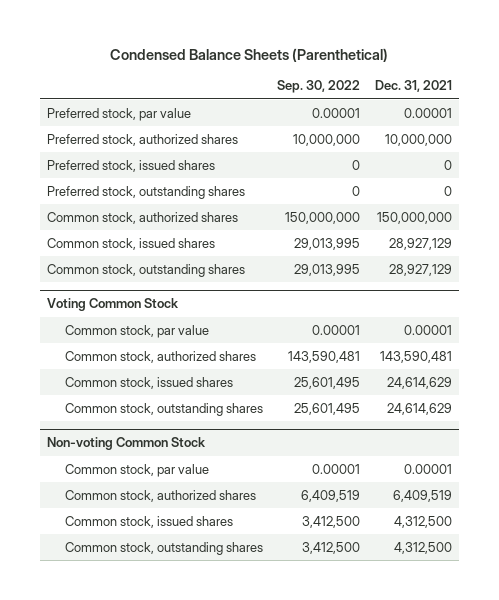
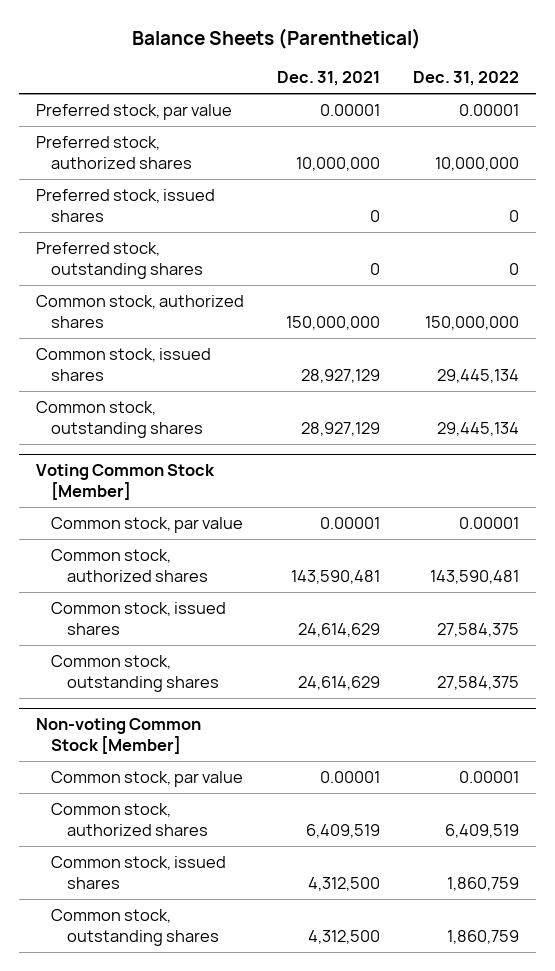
[110,47,389,62] Condensed Balance Sheets (Parenthetical) -> [132,27,422,49] Balance Sheets (Parenthetical)
[277,80,361,94] Sep. 30, 2022 -> none
none -> [413,71,520,87] Dec. 31, 2022
[47,298,180,312] Voting Common Stock -> [35,464,215,500] Voting Common Stock [Member]
[47,437,207,451] Non-voting Common Stock -> [35,718,201,754] Non-voting Common Stock [Member]

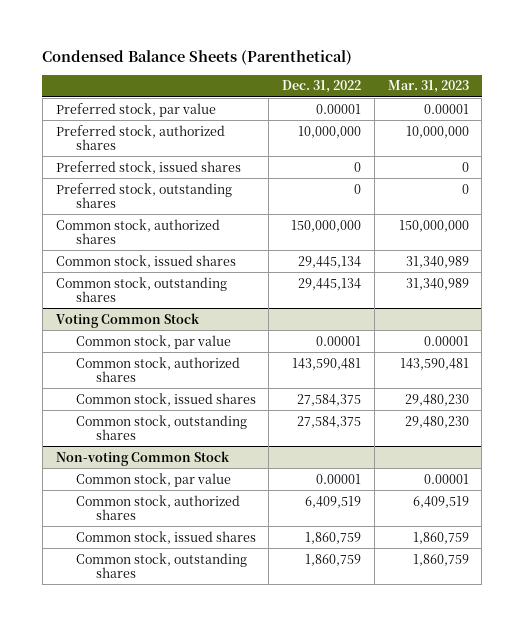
[132,27,422,49] Balance Sheets (Parenthetical) -> [42,49,353,65] Condensed Balance Sheets (Parenthetical)
[276,71,380,87] Dec. 31, 2021 -> none
none -> [387,80,469,94] Mar. 31, 2023
[35,464,215,500] Voting Common Stock [Member] -> [55,312,200,328] Voting Common Stock
[35,718,201,754] Non-voting Common Stock [Member] -> [55,450,230,466] Non-voting Common Stock

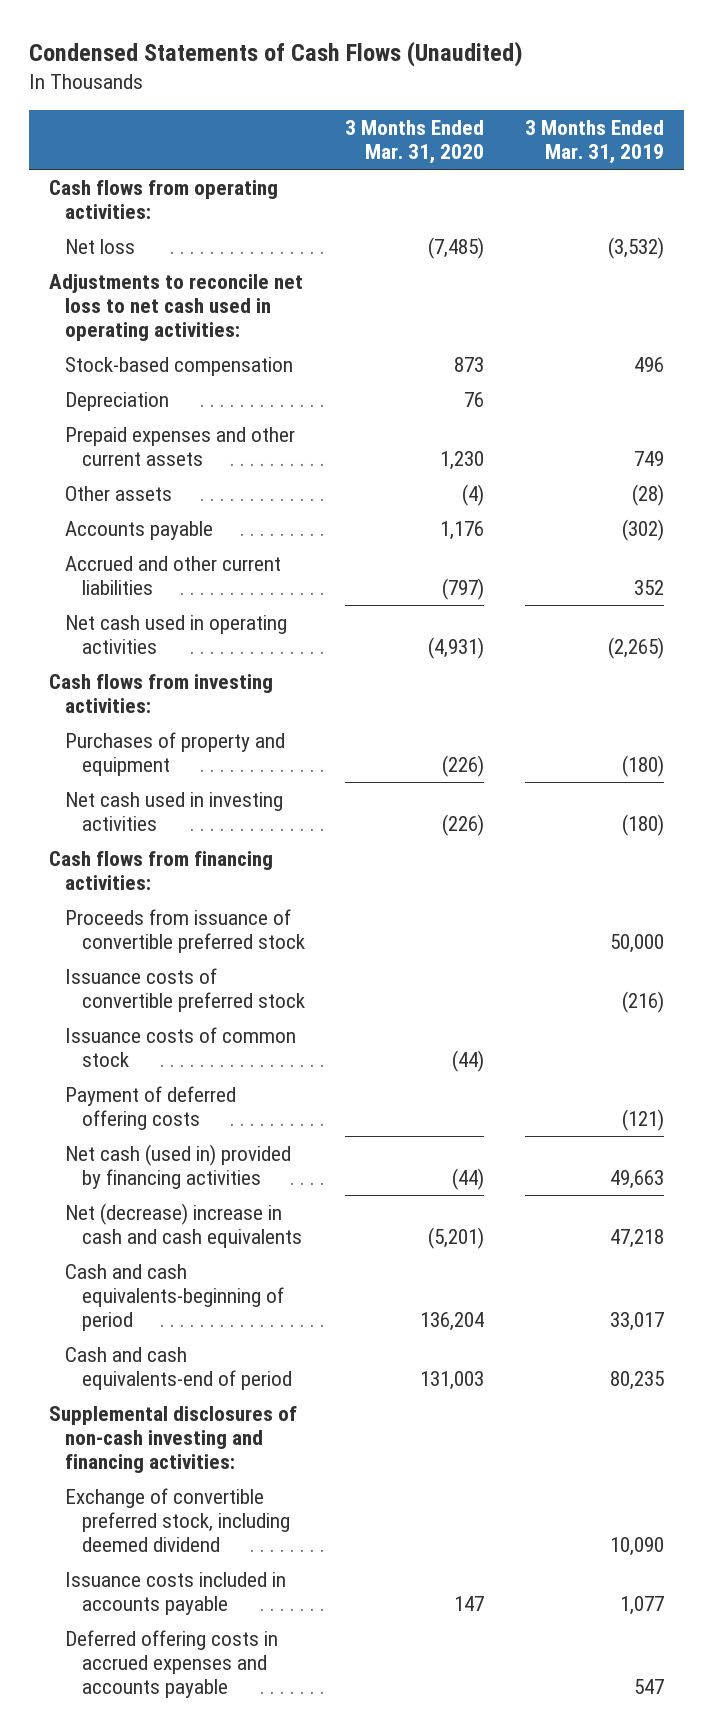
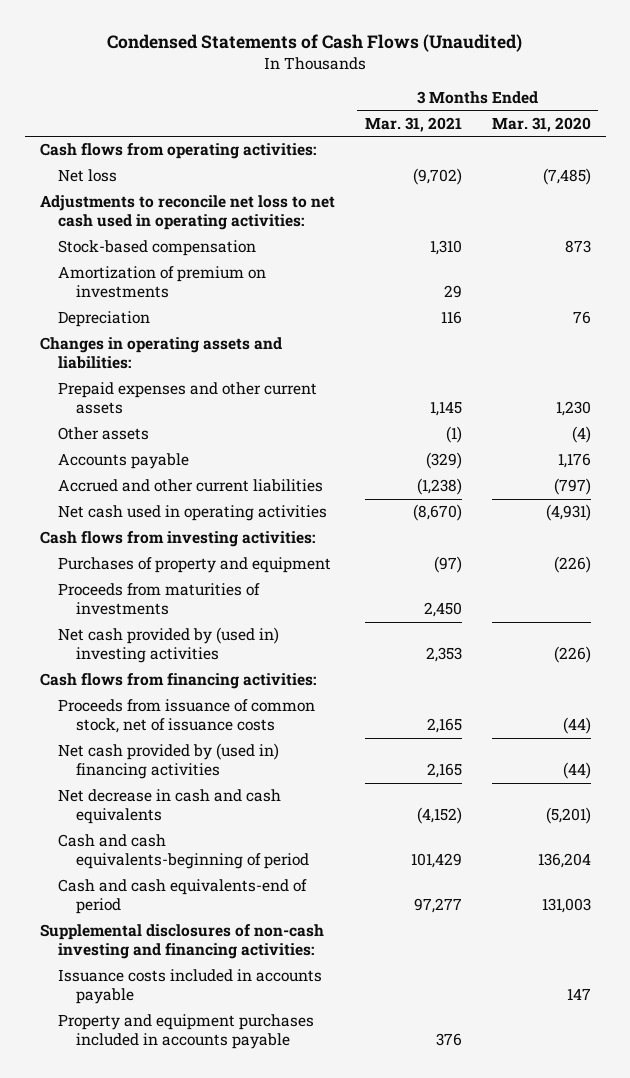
[524,119,664,164] 3 Months Ended Mar. 31, 2019 -> none
none -> [364,116,462,132] Mar. 31, 2021
none -> [57,266,266,299] Amortization of premium on investments
none -> [39,337,282,370] Changes in operating assets and liabilities:
none -> [57,583,260,616] Proceeds from maturities of investments
[65,791,284,832] Net cash used in investing activities -> [57,627,279,664] Net cash provided by (used in) investing activities
[65,908,306,954] Proceeds from issuance of convertible preferred stock -> none
[65,967,306,1013] Issuance costs of convertible preferred stock -> none
[65,1085,237,1131] Payment of deferred offering costs -> none
[65,1026,297,1068] Issuance costs of common stock -> [57,699,315,734] Proceeds from issuance of common stock, net of issuance costs
[65,1143,292,1190] Net cash (used in) provided by financing activities -> [57,743,279,780] Net cash provided by (used in) financing activities
[65,1202,303,1249] Net (decrease) increase in cash and cash equivalents -> [57,789,281,825] Net decrease in cash and cash equivalents
[65,1487,291,1553] Exchange of convertible preferred stock, including deemed dividend -> none
[65,1629,279,1699] Deferred offering costs in accrued expenses and accounts payable -> none
none -> [57,1014,314,1050] Property and equipment purchases included in accounts payable

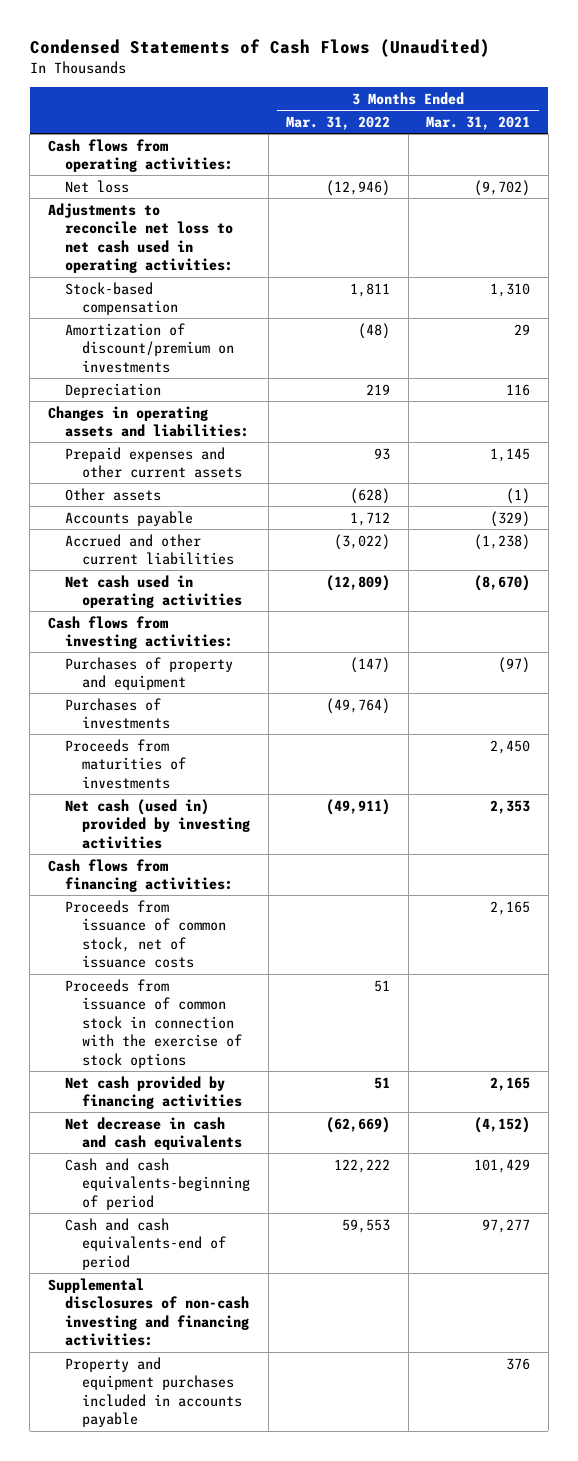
[491,116,591,132] Mar. 31, 2020 -> none
none -> [286,115,391,130] Mar. 31, 2022
[57,266,266,299] Amortization of premium on investments -> [65,322,235,373] Amortization of discount/premium on investments
none -> [65,697,171,730] Purchases of investments
[57,627,279,664] Net cash provided by (used in) investing activities -> [65,798,251,849] Net cash (used in) provided by investing activities
none -> [65,978,243,1068] Proceeds from issuance of common stock in connection with the exercise of stock options
[57,743,279,780] Net cash provided by (used in) financing activities -> [65,1075,243,1110] Net cash provided by financing activities
[57,969,322,1005] Issuance costs included in accounts payable -> none

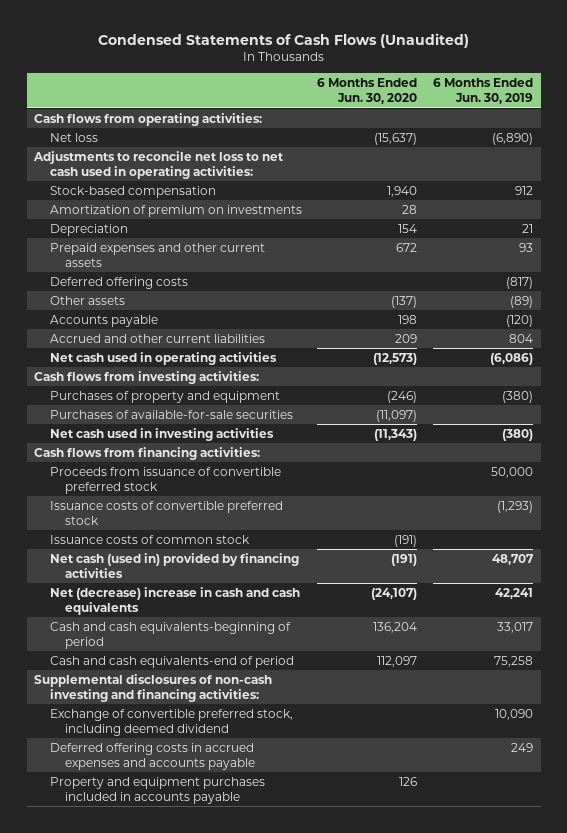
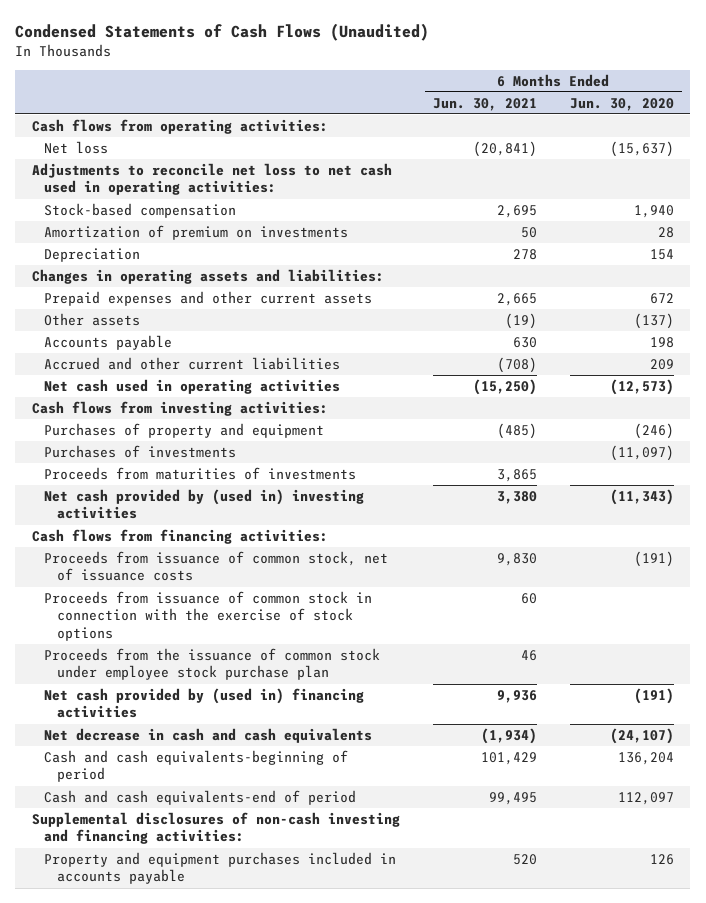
[433,78,534,105] 6 Months Ended Jun. 30, 2019 -> none
none -> [432,97,537,111] Jun. 30, 2021
none -> [31,268,384,284] Changes in operating assets and liabilities:
[49,276,188,289] Deferred offering costs -> none
[49,409,293,419] Purchases of available-for-sale securities -> [44,444,237,458] Purchases of investments
none -> [44,466,357,480] Proceeds from maturities of investments
[49,427,274,441] Net cash used in investing activities -> [44,488,365,520] Net cash provided by (used in) investing activities
[49,466,281,494] Proceeds from issuance of convertible preferred stock -> none
[49,500,283,525] Issuance costs of convertible preferred stock -> none
[49,534,250,544] Issuance costs of common stock -> [44,550,389,582] Proceeds from issuance of common stock, net of issuance costs
none -> [44,590,373,642] Proceeds from issuance of common stock in connection with the exercise of stock options
none -> [44,647,381,681] Proceeds from the issuance of common stock under employee stock purchase plan
[49,552,299,578] Net cash (used in) provided by financing activities -> [44,687,365,719] Net cash provided by (used in) financing activities
[49,586,300,615] Net (decrease) increase in cash and cash equivalents -> [44,727,373,743] Net decrease in cash and cash equivalents
[49,708,293,736] Exchange of convertible preferred stock, including deemed dividend -> none
[49,742,255,770] Deferred offering costs in accrued expenses and accounts payable -> none

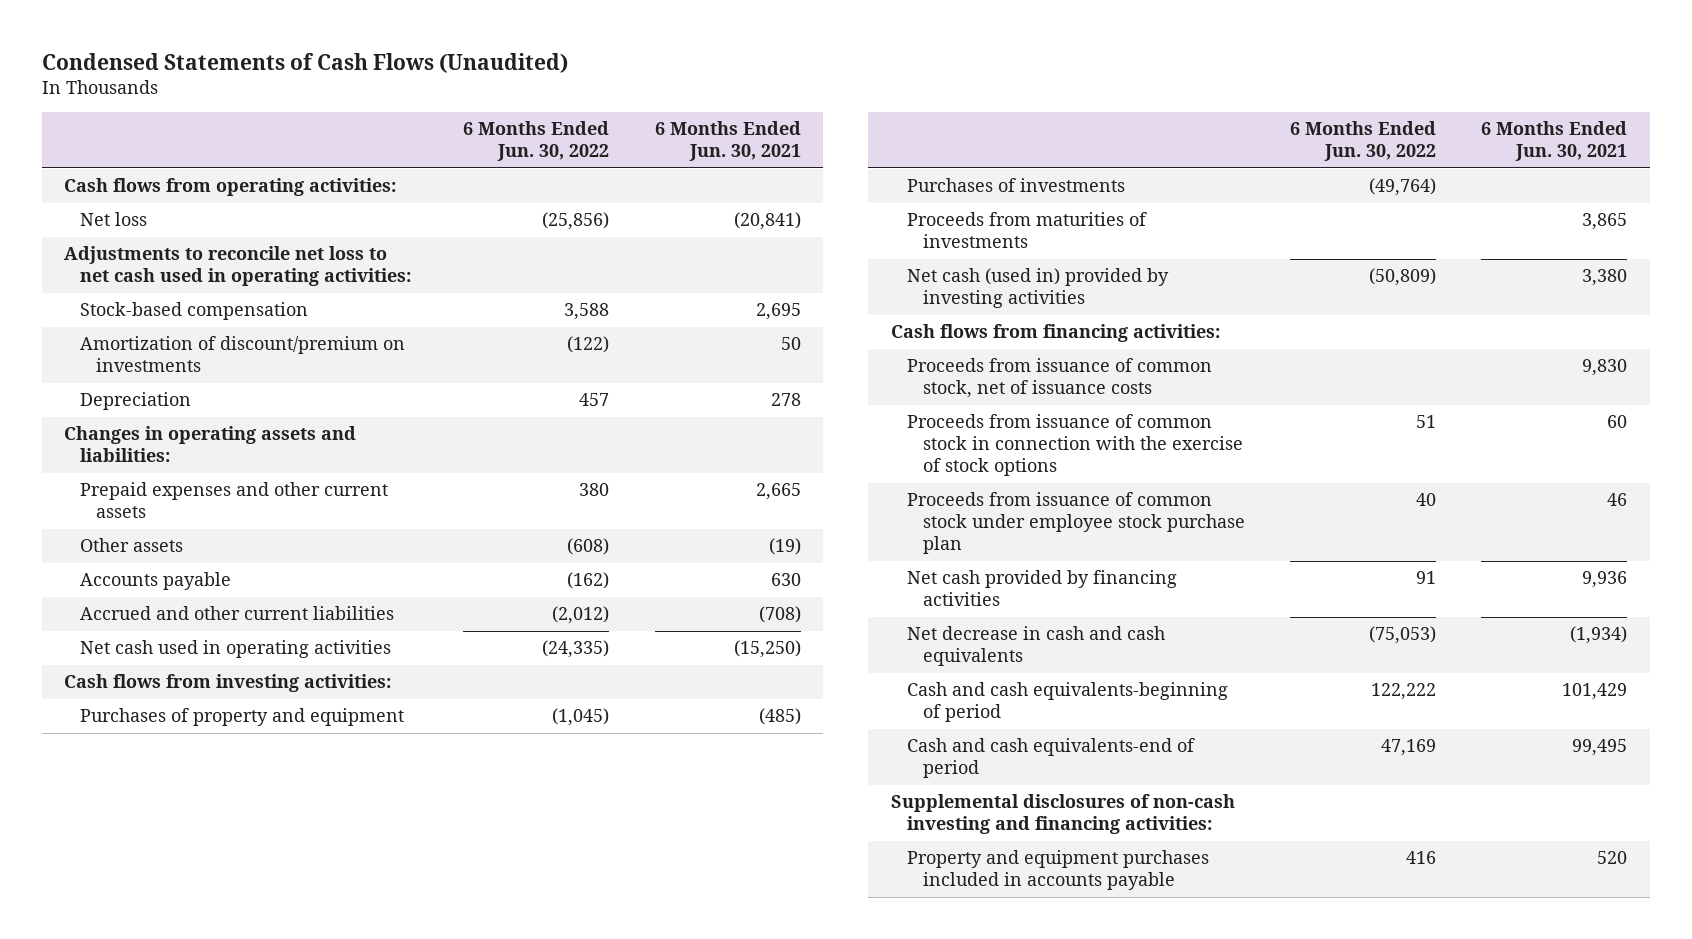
[569,97,674,111] Jun. 30, 2020 -> none
none -> [463,121,610,162] 6 Months Ended Jun. 30, 2022
[44,224,349,240] Amortization of premium on investments -> [80,336,406,373] Amortization of discount/premium on investments
[44,488,365,520] Net cash provided by (used in) investing activities -> [906,268,1169,309] Net cash (used in) provided by investing activities
[44,647,381,681] Proceeds from the issuance of common stock under employee stock purchase plan -> [906,492,1245,555] Proceeds from issuance of common stock under employee stock purchase plan
[44,687,365,719] Net cash provided by (used in) financing activities -> [906,570,1177,607] Net cash provided by financing activities

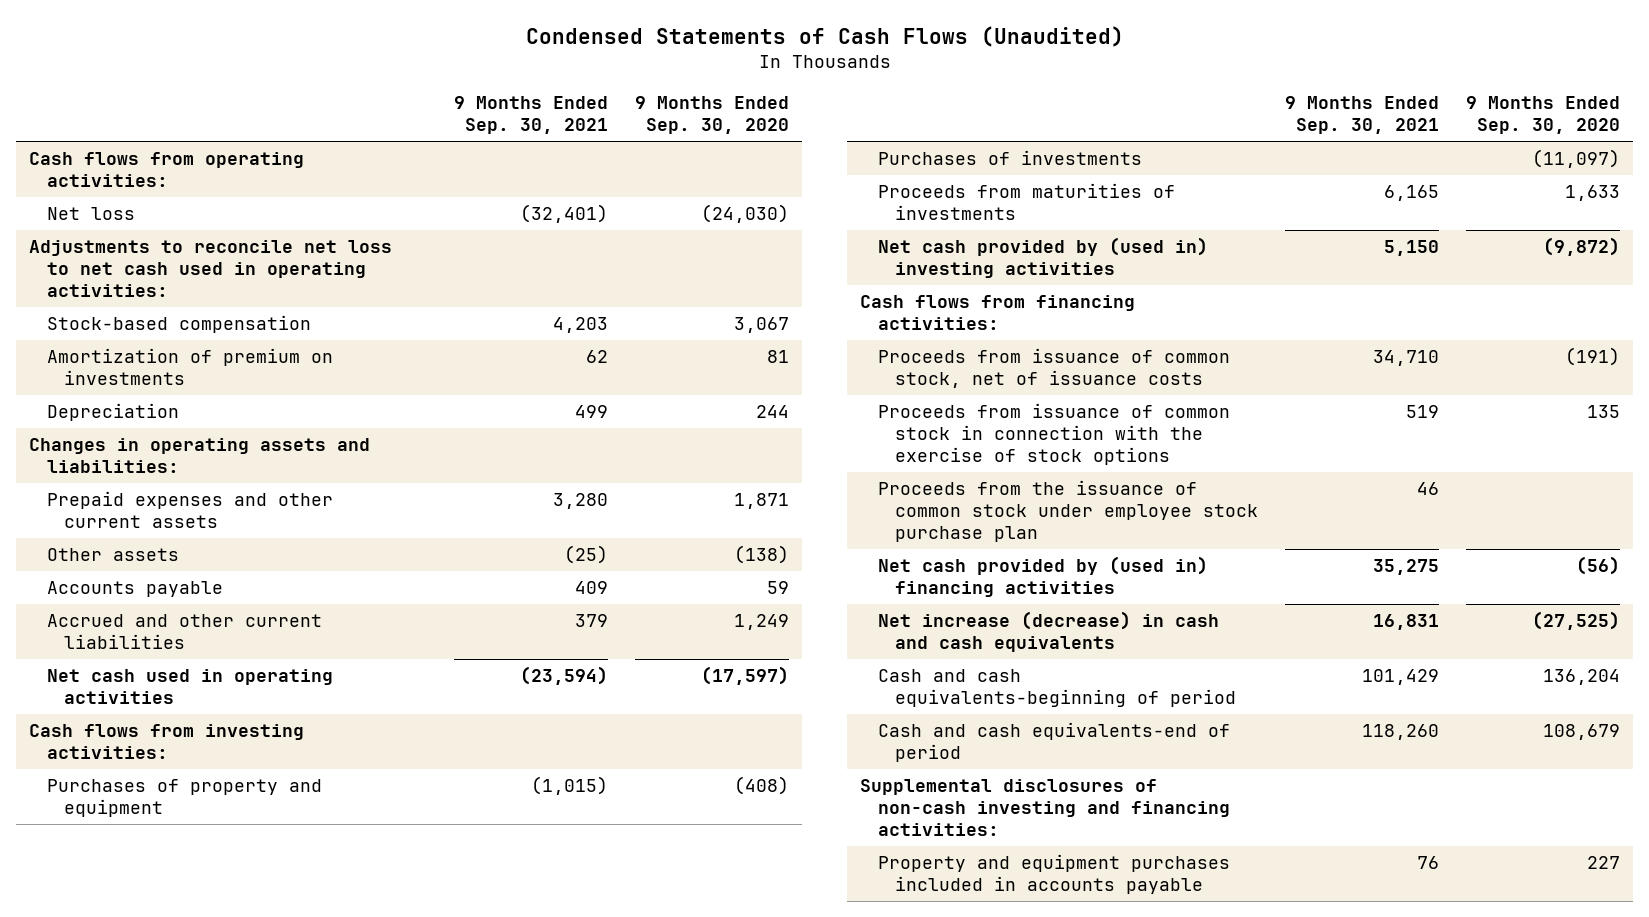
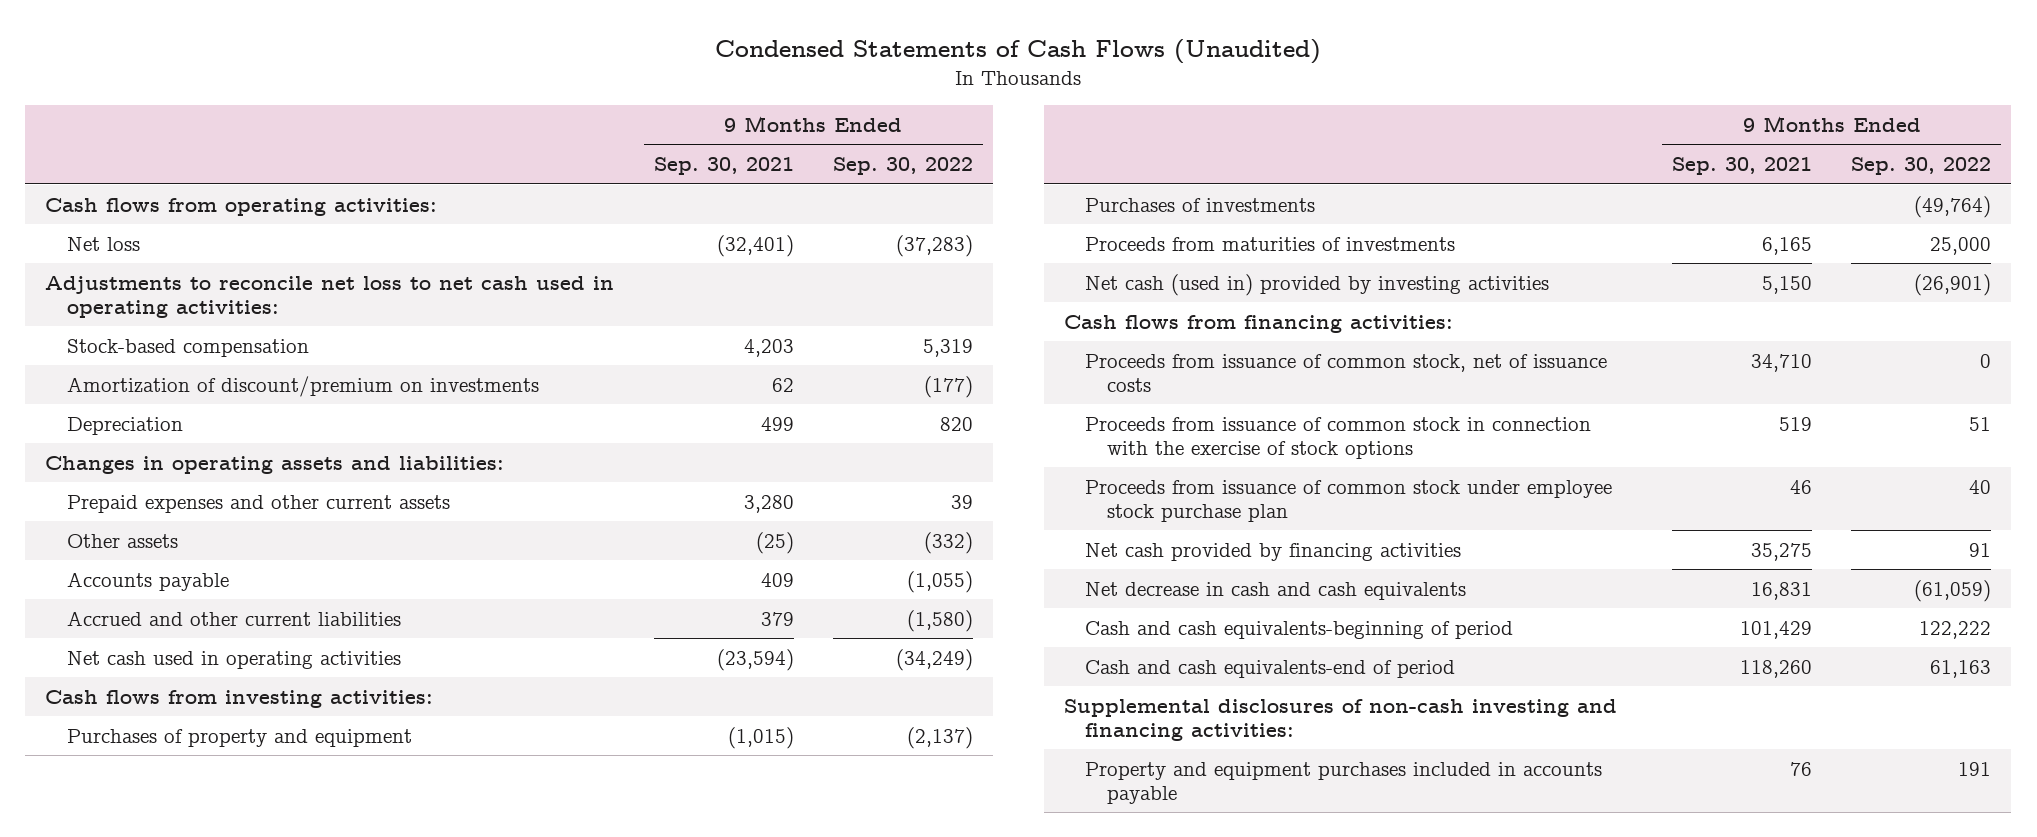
[634,96,789,135] 9 Months Ended Sep. 30, 2020 -> none
none -> [833,157,974,176] Sep. 30, 2022
[46,348,333,386] Amortization of premium on investments -> [66,375,539,397] Amortization of discount/premium on investments
[877,237,1208,279] Net cash provided by (used in) investing activities -> [1085,273,1550,296] Net cash (used in) provided by investing activities
[877,480,1259,543] Proceeds from the issuance of common stock under employee stock purchase plan -> [1085,479,1613,522] Proceeds from issuance of common stock under employee stock purchase plan
[877,556,1208,598] Net cash provided by (used in) financing activities -> [1085,542,1462,561] Net cash provided by financing activities
[877,611,1219,653] Net increase (decrease) in cash and cash equivalents -> [1085,581,1467,600] Net decrease in cash and cash equivalents

